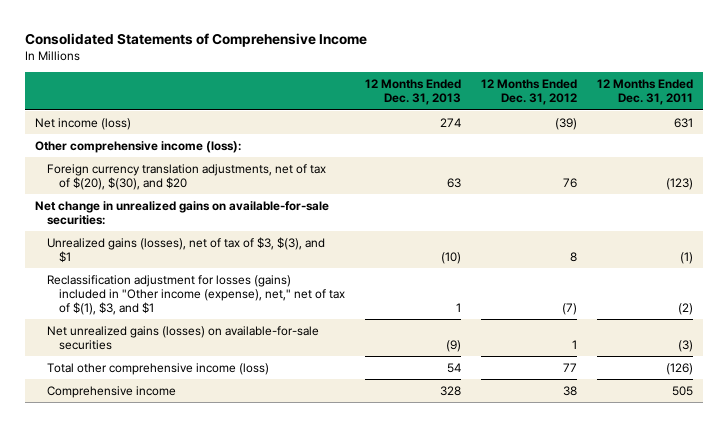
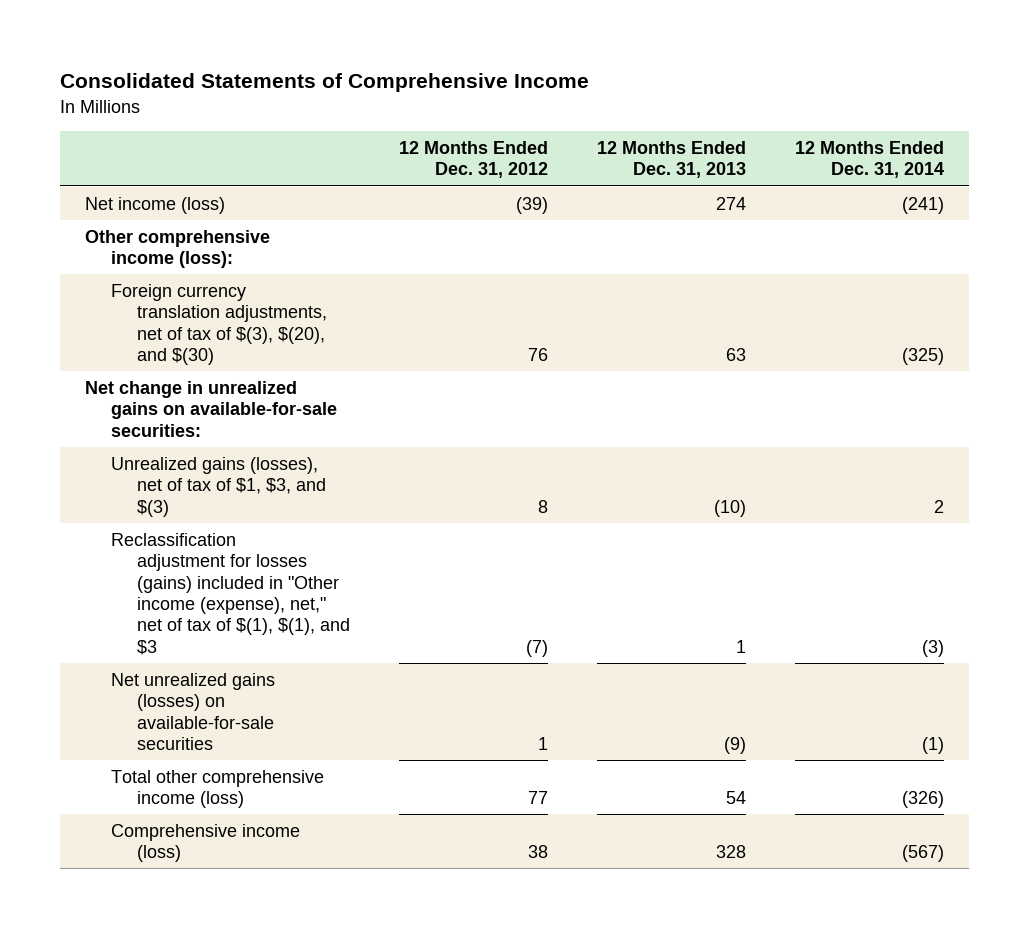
[597,79,694,106] 12 Months Ended Dec. 31, 2011 -> none
none -> [795,140,945,179] 12 Months Ended Dec. 31, 2014
[47,163,327,190] Foreign currency translation adjustments, net of tax of $(20), $(30), and $20 -> [110,283,327,365] Foreign currency translation adjustments, net of tax of $(3), $(20), and $(30)
[47,236,326,263] Unrealized gains (losses), net of tax of $3, $(3), and $1 -> [110,456,326,517] Unrealized gains (losses), net of tax of $1, $3, and $(3)
[47,274,346,315] Reclassification adjustment for losses (gains) included in "Other income (expense), net," net of tax of $(1), $3, and $1 -> [110,532,350,655] Reclassification adjustment for losses (gains) included in "Other income (expense), net," net of tax of $(1), $(1), and $3
[47,385,177,398] Comprehensive income -> [110,823,300,863] Comprehensive income (loss)

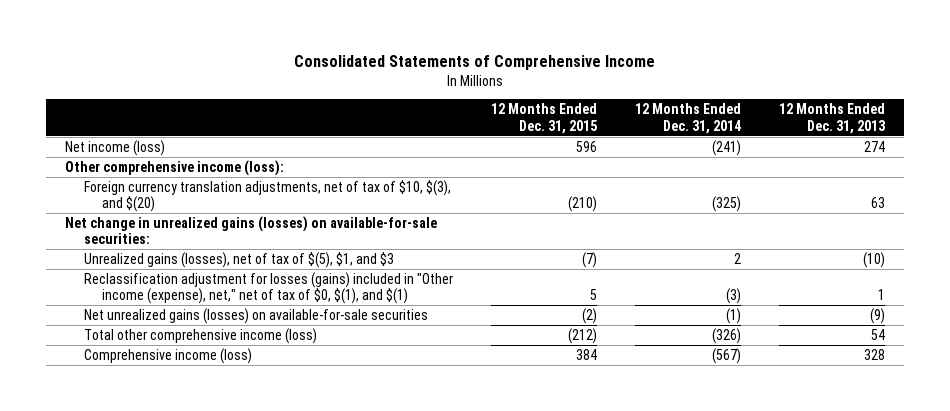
[398,140,548,179] 12 Months Ended Dec. 31, 2012 -> none
none -> [490,103,597,134] 12 Months Ended Dec. 31, 2015
[110,283,327,365] Foreign currency translation adjustments, net of tax of $(3), $(20), and $(30) -> [83,179,451,213] Foreign currency translation adjustments, net of tax of $10, $(3), and $(20)
[84,380,337,437] Net change in unrealized gains on available-for-sale securities: -> [64,215,437,245] Net change in unrealized gains (losses) on available-for-sale securities:
[110,456,326,517] Unrealized gains (losses), net of tax of $1, $3, and $(3) -> [83,251,394,268] Unrealized gains (losses), net of tax of $(5), $1, and $3
[110,532,350,655] Reclassification adjustment for losses (gains) included in "Other income (expense), net," net of tax of $(1), $(1), and $3 -> [83,271,453,305] Reclassification adjustment for losses (gains) included in "Other income (expense), net," net of tax of $0, $(1), and $(1)

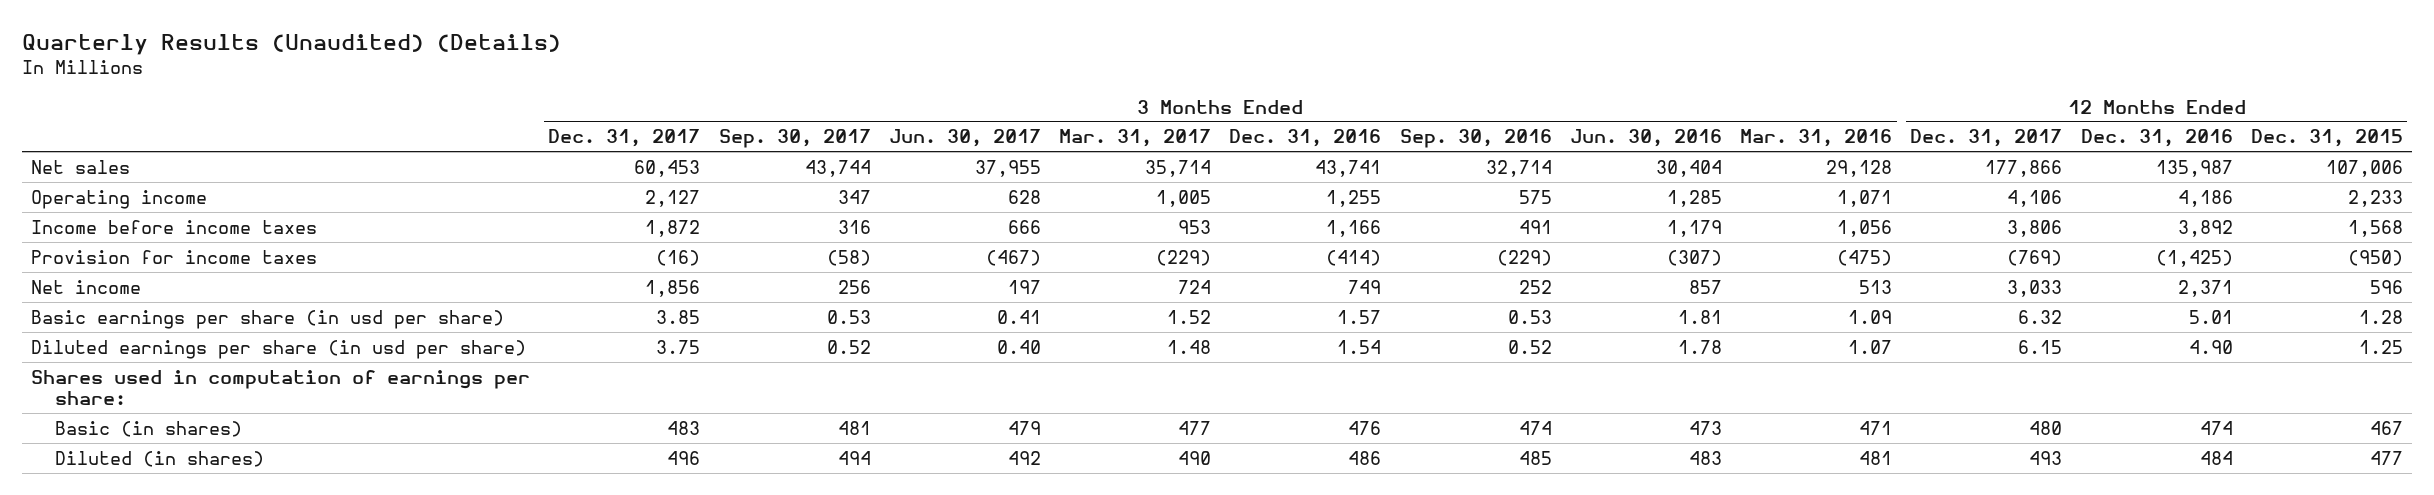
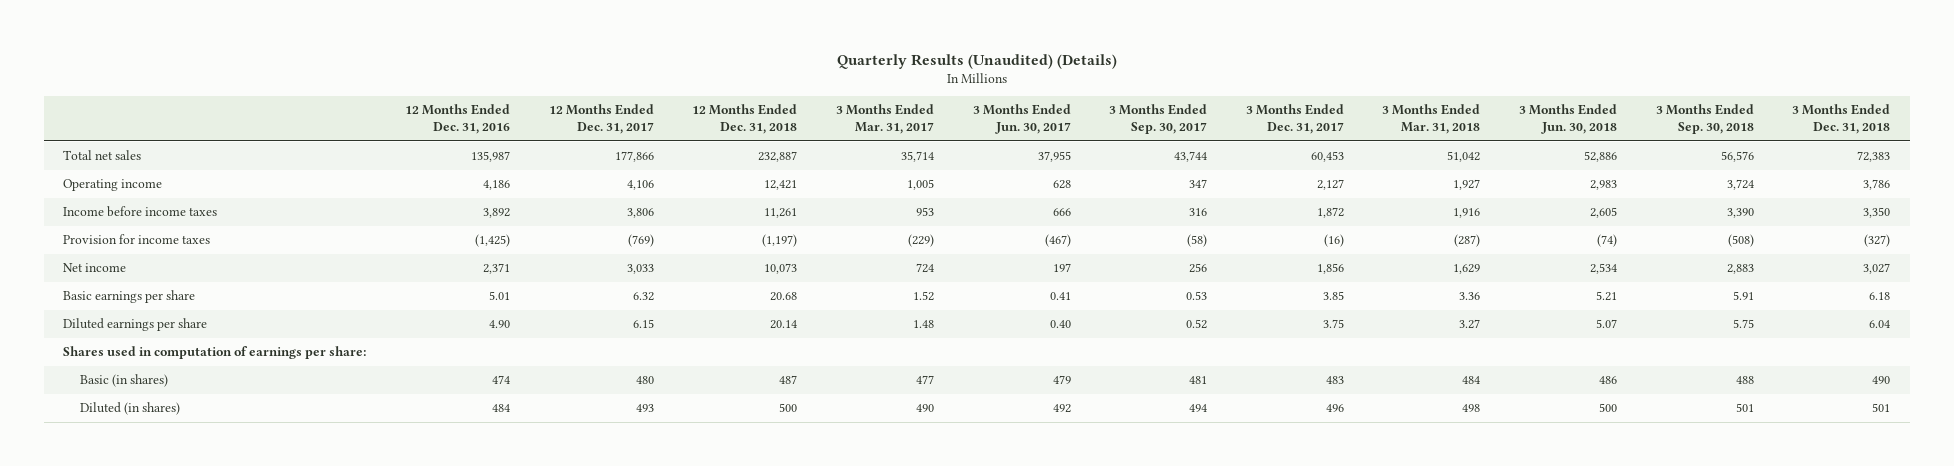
[1229,129,1382,148] Dec. 31, 2016 -> none
[1399,129,1552,149] Sep. 30, 2016 -> none
[1569,129,1722,148] Jun. 30, 2016 -> none
[1740,129,1893,148] Mar. 31, 2016 -> none
[2250,129,2403,148] Dec. 31, 2015 -> none
none -> [692,104,798,135] 12 Months Ended Dec. 31, 2018
none -> [1382,104,1481,135] 3 Months Ended Mar. 31, 2018
none -> [1519,104,1618,135] 3 Months Ended Jun. 30, 2018
none -> [1655,104,1754,135] 3 Months Ended Sep. 30, 2018
none -> [1792,104,1891,135] 3 Months Ended Dec. 31, 2018
[31,159,131,174] Net sales -> [63,150,142,161] Total net sales
[31,309,505,329] Basic earnings per share (in usd per share) -> [63,290,196,304] Basic earnings per share
[31,339,527,359] Diluted earnings per share (in usd per share) -> [63,318,208,332] Diluted earnings per share

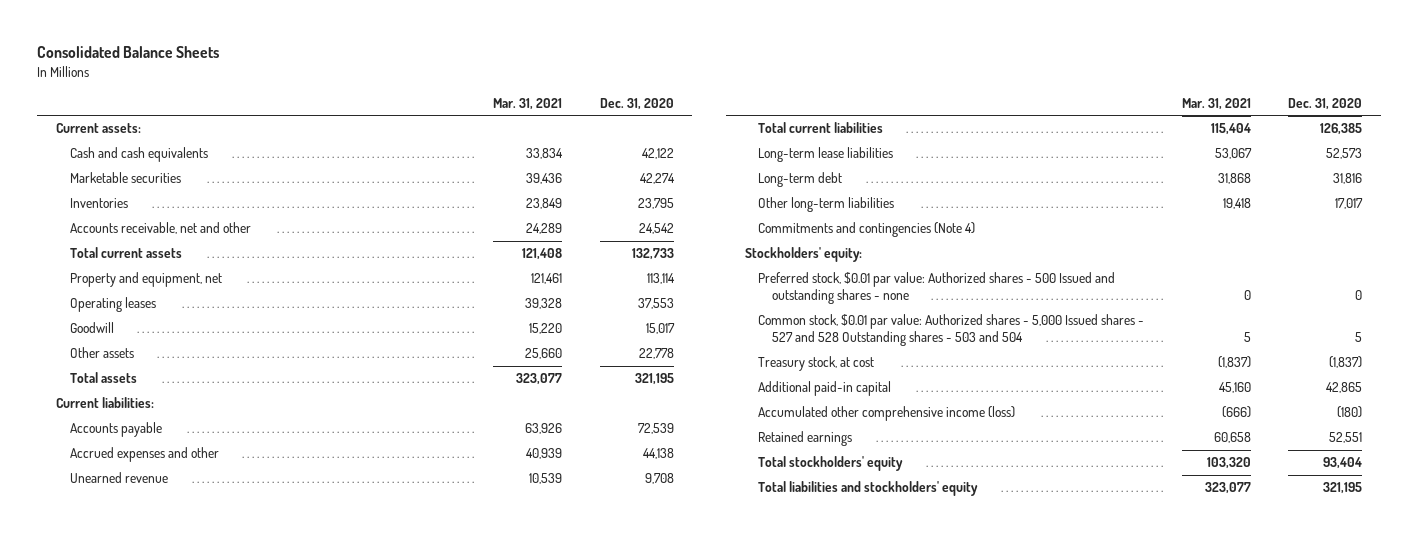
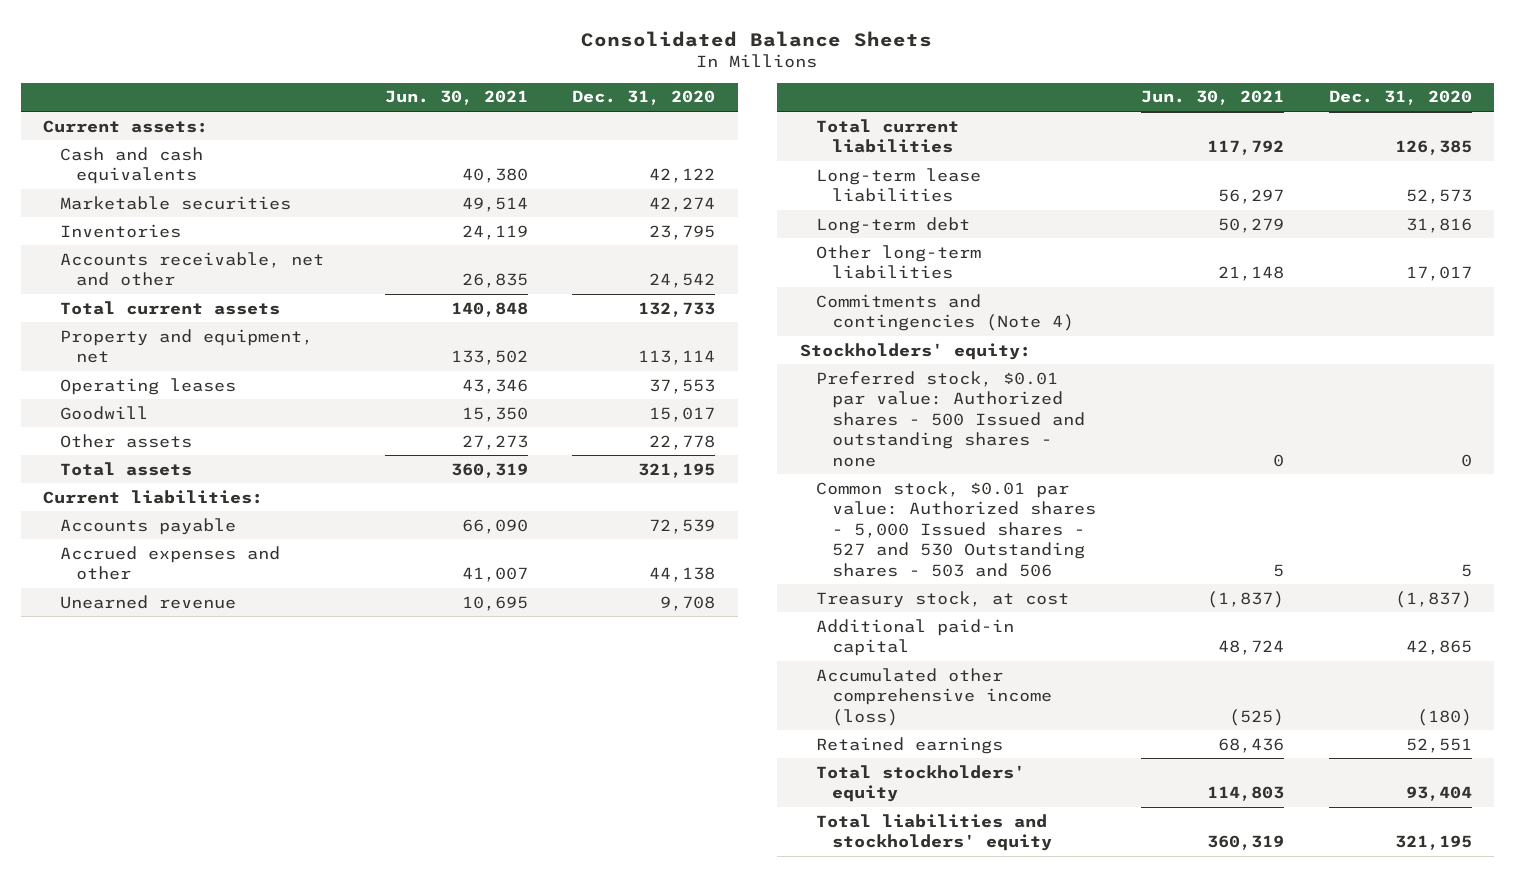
[493,97,563,110] Mar. 31, 2021 -> none
none -> [384,90,528,106] Jun. 30, 2021
[758,314,1145,347] Common stock, $0.01 par value: Authorized shares - 5,000 Issued shares - 527 and 528 Outstanding shares - 503 and 504 -> [815,480,1097,577] Common stock, $0.01 par value: Authorized shares - 5,000 Issued shares - 527 and 530 Outstanding shares - 503 and 506

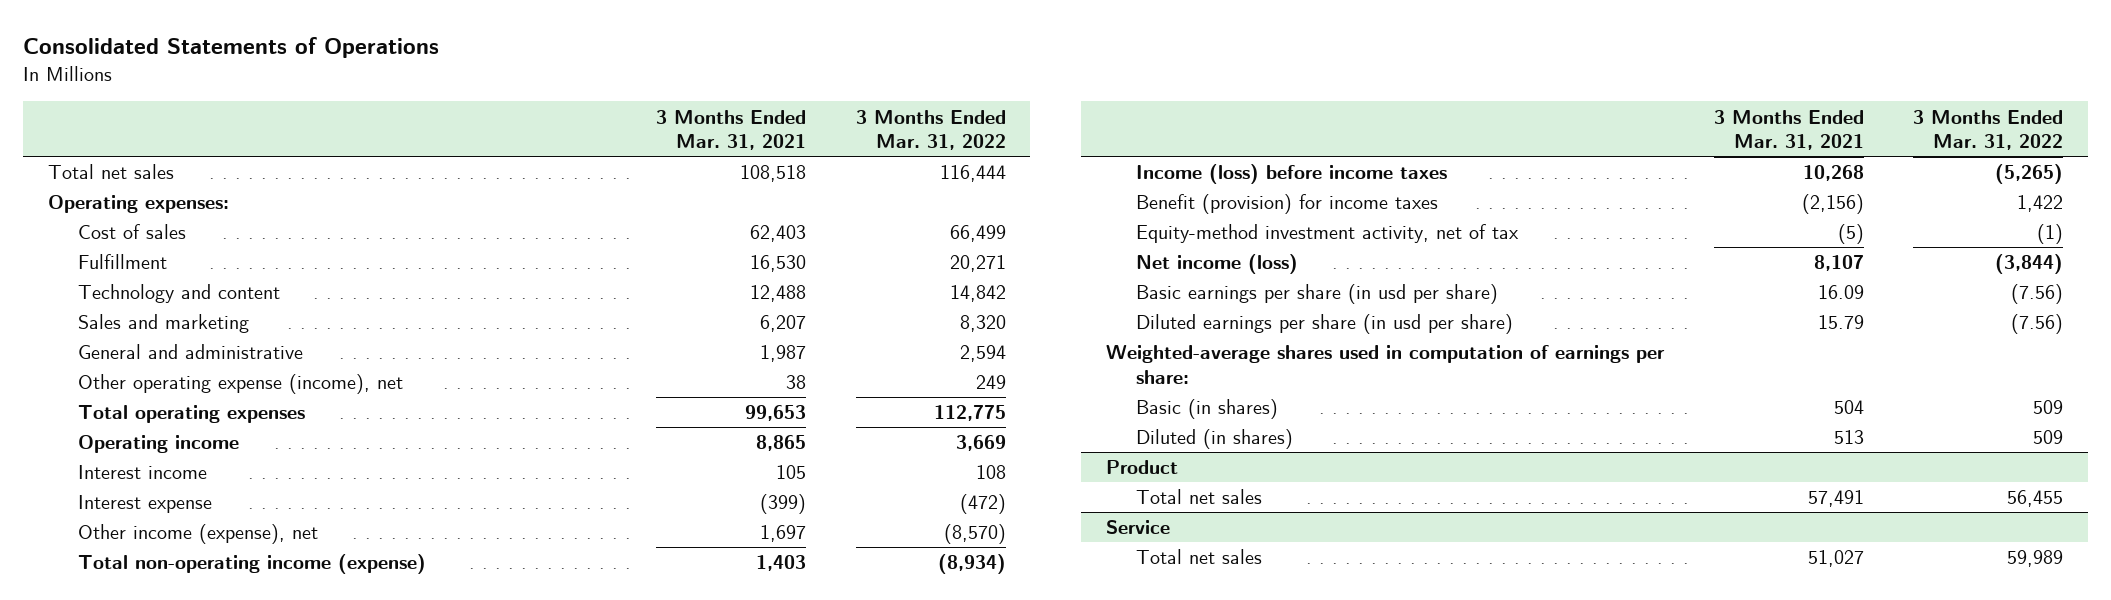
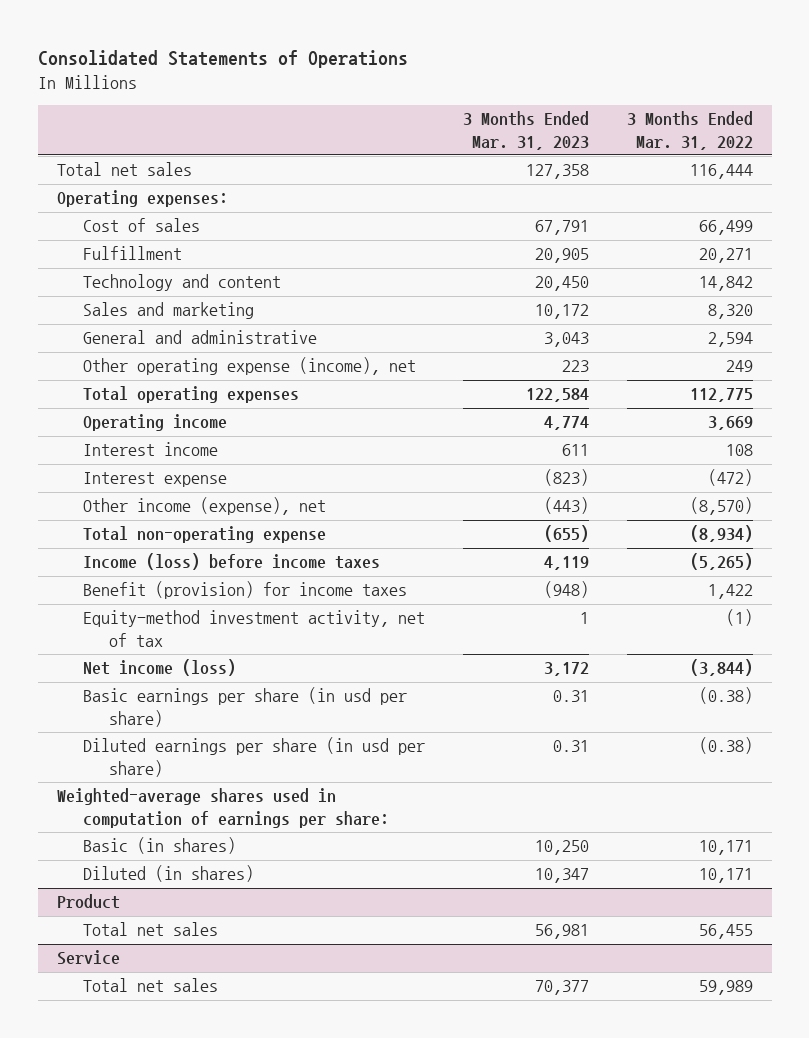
[655,109,806,151] 3 Months Ended Mar. 31, 2021 -> none
none -> [462,111,589,150] 3 Months Ended Mar. 31, 2023
[78,554,427,575] Total non-operating income (expense) -> [82,526,326,544] Total non-operating expense
[2011,284,2064,305] (7.56) -> [698,687,753,705] (0.38)
[2011,314,2064,335] (7.56) -> [698,737,753,755] (0.38)
[2033,400,2064,415] 509 -> [698,840,753,856] 10,171
[2033,430,2064,445] 509 -> [698,868,753,884] 10,171

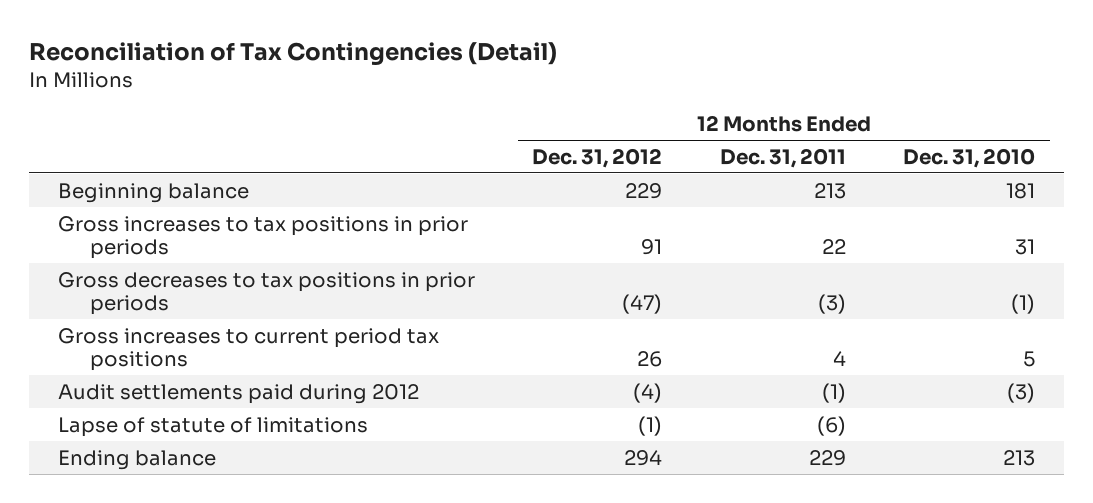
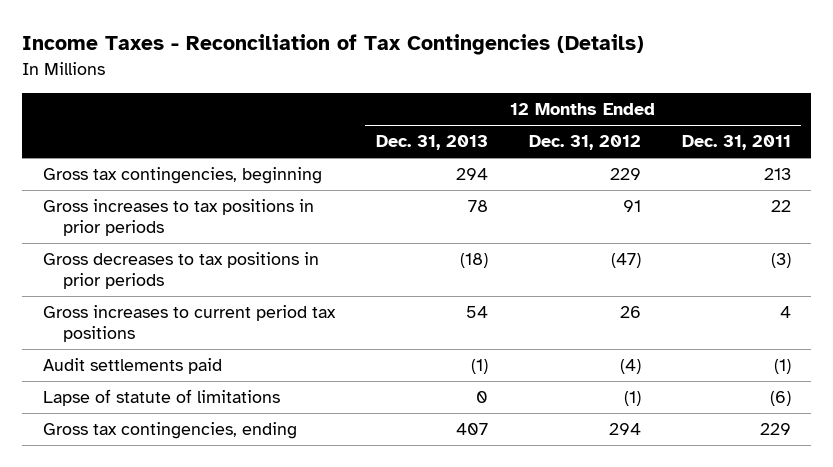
[29,42,558,67] Reconciliation of Tax Contingencies (Detail) -> [22,34,645,56] Income Taxes - Reconciliation of Tax Contingencies (Details)
[903,147,1036,168] Dec. 31, 2010 -> none
none -> [375,135,488,151] Dec. 31, 2013
[57,182,249,203] Beginning balance -> [42,167,322,185] Gross tax contingencies, beginning
[57,383,419,404] Audit settlements paid during 2012 -> [42,358,222,375] Audit settlements paid
[57,449,216,470] Ending balance -> [42,422,297,440] Gross tax contingencies, ending

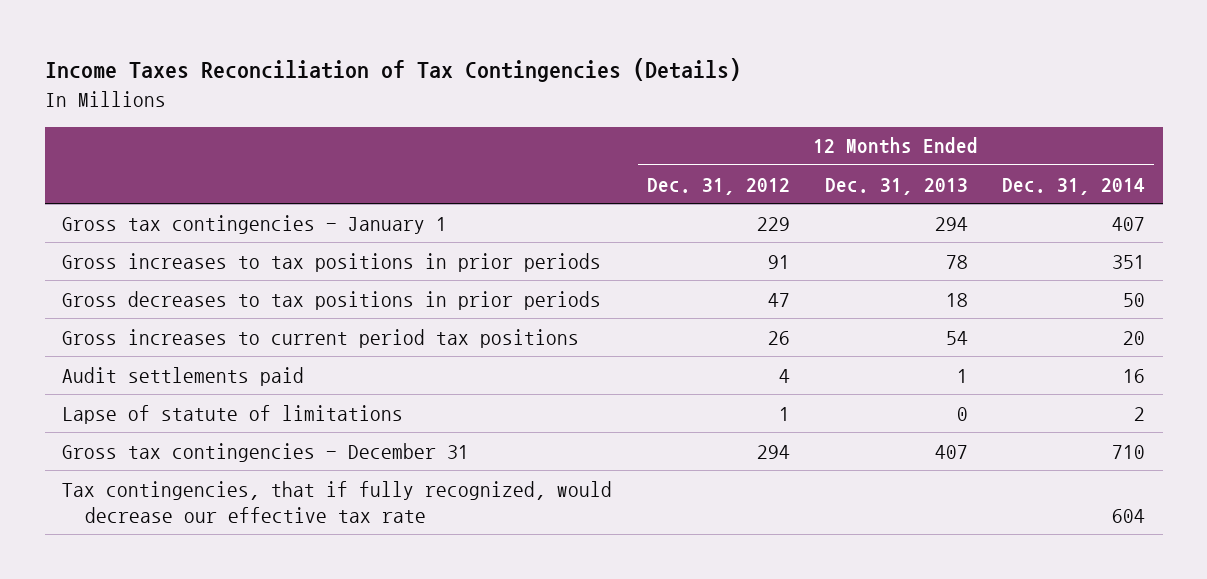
[22,34,645,56] Income Taxes - Reconciliation of Tax Contingencies (Details) -> [44,58,741,83] Income Taxes Reconciliation of Tax Contingencies (Details)
[681,135,791,151] Dec. 31, 2011 -> none
none -> [1002,177,1146,195] Dec. 31, 2014
[42,167,322,185] Gross tax contingencies, beginning -> [62,214,448,234] Gross tax contingencies - January 1
[459,253,488,269] (18) -> [945,292,968,307] 18
[610,253,641,269] (47) -> [767,292,790,307] 47
[470,359,488,375] (1) -> [956,368,968,383] 1
[619,359,641,375] (4) -> [778,368,790,383] 4
[623,391,641,407] (1) -> [778,406,790,421] 1
[42,422,297,440] Gross tax contingencies, ending -> [62,442,470,462] Gross tax contingencies - December 31
none -> [62,480,613,523] Tax contingencies, that if fully recognized, would decrease our effective tax rate

